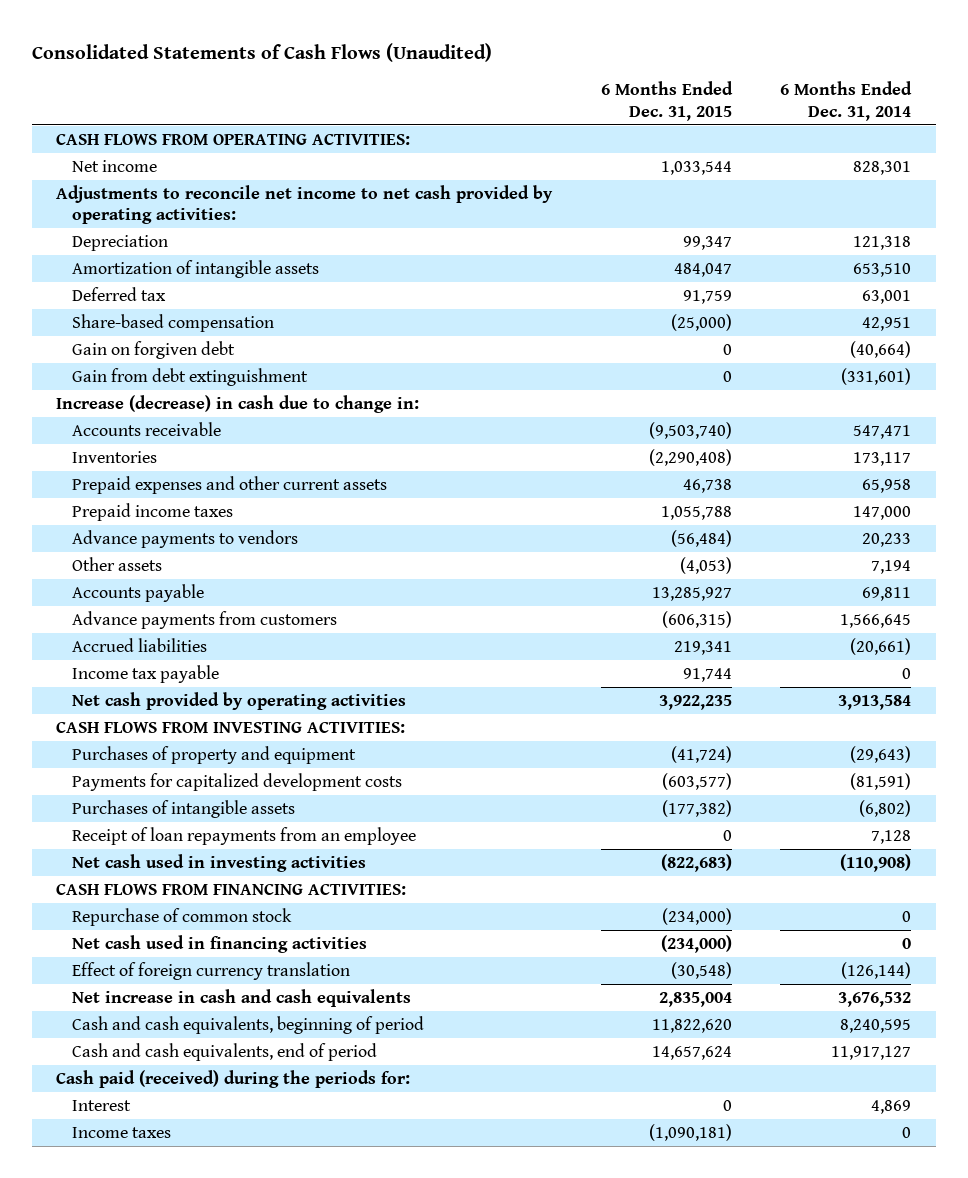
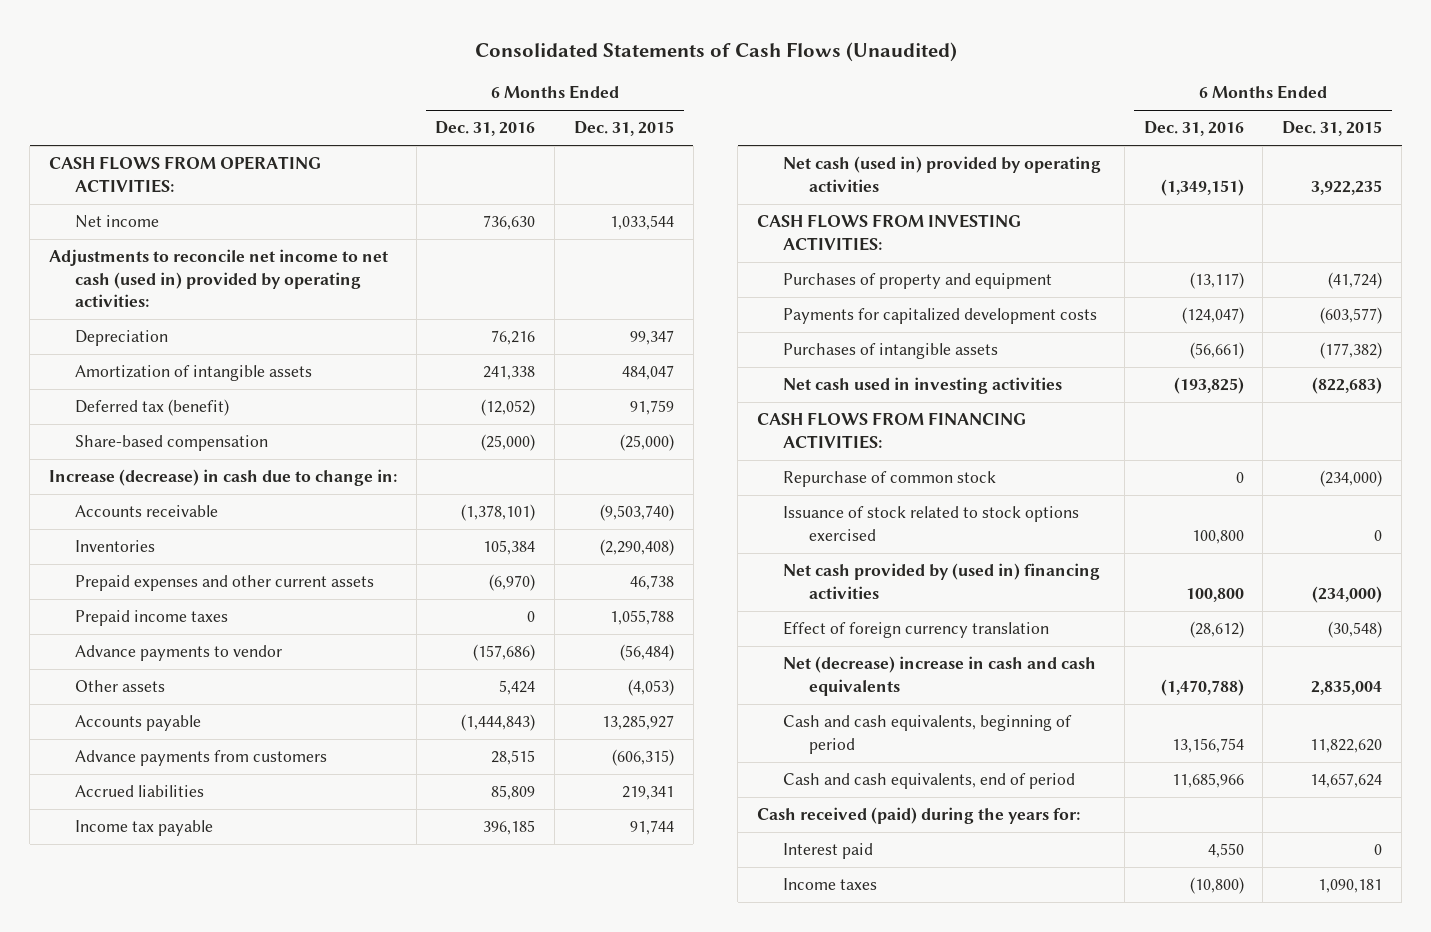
[780,81,913,121] 6 Months Ended Dec. 31, 2014 -> none
none -> [435,121,536,137] Dec. 31, 2016
[56,184,554,225] Adjustments to reconcile net income to net cash provided by operating activities: -> [48,249,388,308] Adjustments to reconcile net income to net cash (used in) provided by operating activities:
[71,286,166,301] Deferred tax -> [74,399,229,417] Deferred tax (benefit)
[71,340,235,359] Gain on forgiven debt -> none
[71,367,308,386] Gain from debt extinguishment -> none
[71,529,298,548] Advance payments to vendors -> [74,645,282,662] Advance payments to vendor
[71,691,406,710] Net cash provided by operating activities -> [782,156,1101,192] Net cash (used in) provided by operating activities
[71,826,416,845] Receipt of loan repayments from an employee -> none
none -> [782,506,1079,541] Issuance of stock related to stock options exercised
[71,934,367,953] Net cash used in financing activities -> [782,563,1100,599] Net cash provided by (used in) financing activities
[71,988,411,1007] Net increase in cash and cash equivalents -> [782,656,1096,696] Net (decrease) increase in cash and cash equivalents
[56,1069,411,1088] Cash paid (received) during the periods for: -> [757,807,1081,825] Cash received (paid) during the years for:
[71,1099,131,1111] Interest -> [782,843,873,860] Interest paid
[648,1123,732,1141] (1,090,181) -> [1318,879,1383,894] 1,090,181

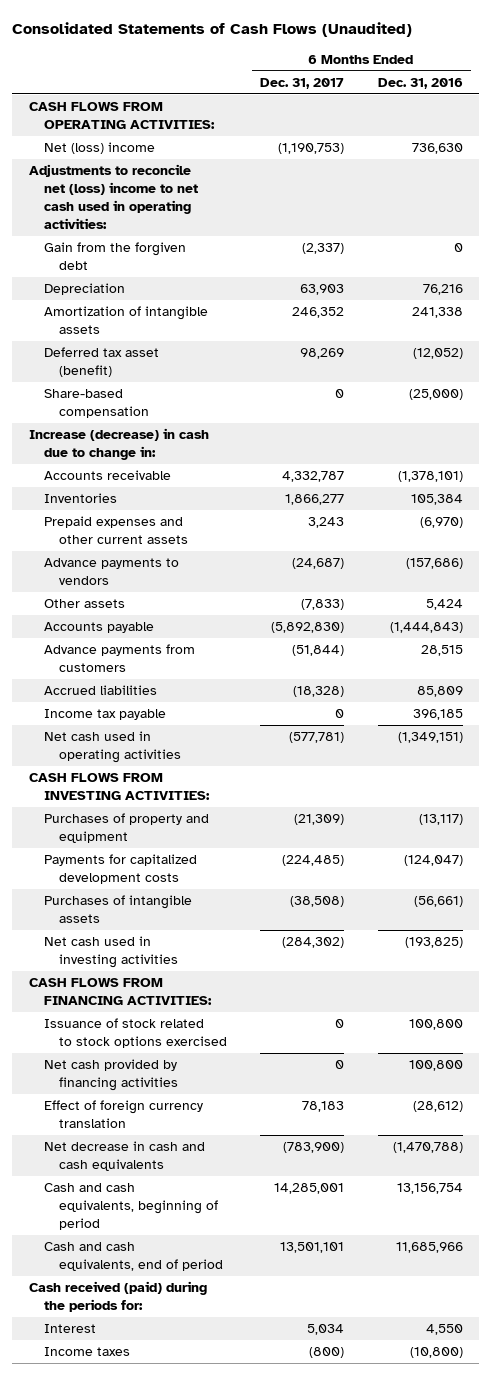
[574,121,675,137] Dec. 31, 2015 -> none
none -> [260,77,345,89] Dec. 31, 2017
[74,215,159,229] Net income -> [43,142,155,155] Net (loss) income
[48,249,388,308] Adjustments to reconcile net income to net cash (used in) provided by operating activities: -> [28,164,198,229] Adjustments to reconcile net (loss) income to net cash used in operating activities:
none -> [43,242,186,271] Gain from the forgiven debt
[74,399,229,417] Deferred tax (benefit) -> [43,347,159,378] Deferred tax asset (benefit)
[74,610,228,627] Prepaid income taxes -> none
[74,645,282,662] Advance payments to vendor -> [43,558,179,586] Advance payments to vendors
[782,156,1101,192] Net cash (used in) provided by operating activities -> [43,731,182,764] Net cash used in operating activities
[782,471,996,488] Repurchase of common stock -> none
[782,563,1100,599] Net cash provided by (used in) financing activities -> [43,1059,179,1092] Net cash provided by financing activities
[782,656,1096,696] Net (decrease) increase in cash and cash equivalents -> [43,1141,205,1172] Net decrease in cash and cash equivalents
[757,807,1081,825] Cash received (paid) during the years for: -> [28,1281,207,1313] Cash received (paid) during the periods for:
[782,843,873,860] Interest paid -> [43,1324,96,1334] Interest

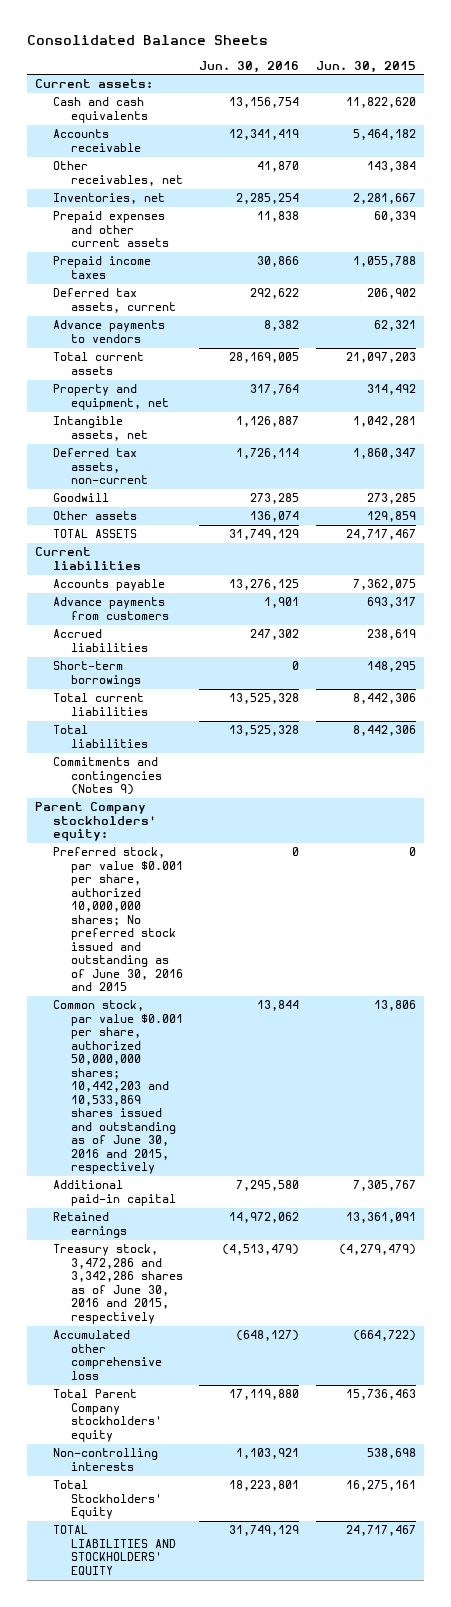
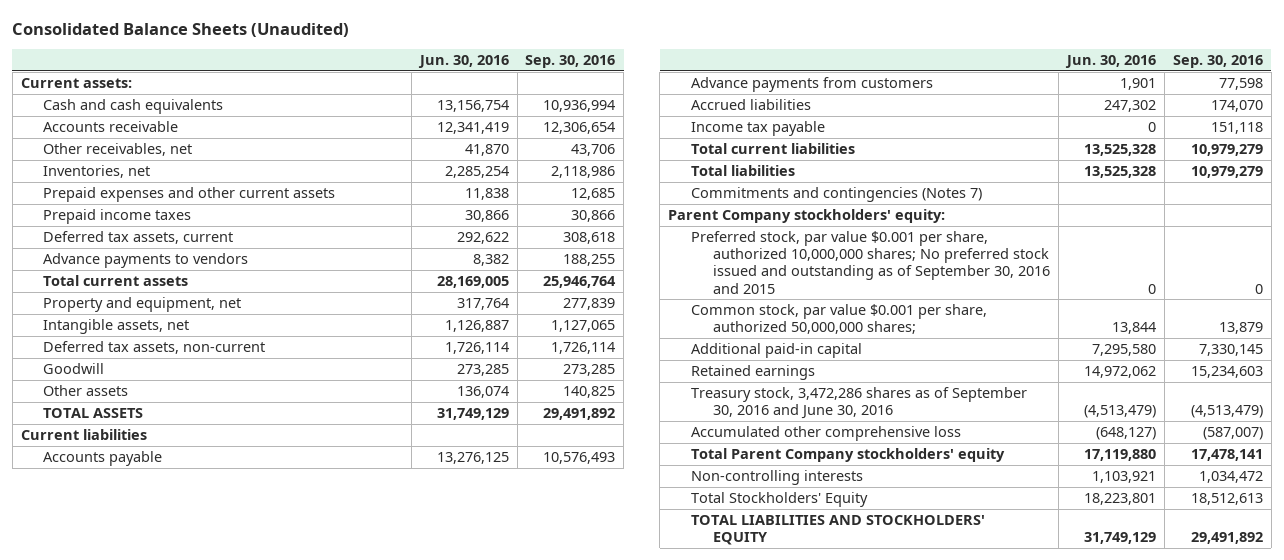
[26,34,268,45] Consolidated Balance Sheets -> [12,22,350,37] Consolidated Balance Sheets (Unaudited)
[315,60,416,73] Jun. 30, 2015 -> none
none -> [525,55,616,69] Sep. 30, 2016
[53,661,142,687] Short-term borrowings -> none
none -> [690,121,825,137] Income tax payable
[53,757,163,796] Commitments and contingencies (Notes 9) -> [690,187,982,203] Commitments and contingencies (Notes 7)
[53,847,184,992] Preferred stock, par value $0.001 per share, authorized 10,000,000 shares; No preferred stock issued and outstanding as of June 30, 2016 and 2015 -> [690,231,1051,294] Preferred stock, par value $0.001 per share, authorized 10,000,000 shares; No preferred stock issued and outstanding as of September 30, 2016 and 2015
[53,1000,184,1175] Common stock, par value $0.001 per share, authorized 50,000,000 shares; 10,442,203 and 10,533,869 shares issued and outstanding as of June 30, 2016 and 2015, respectively -> [690,304,987,335] Common stock, par value $0.001 per share, authorized 50,000,000 shares;
[53,1244,184,1324] Treasury stock, 3,472,286 and 3,342,286 shares as of June 30, 2016 and 2015, respectively -> [690,387,1027,420] Treasury stock, 3,472,286 shares as of September 30, 2016 and June 30, 2016

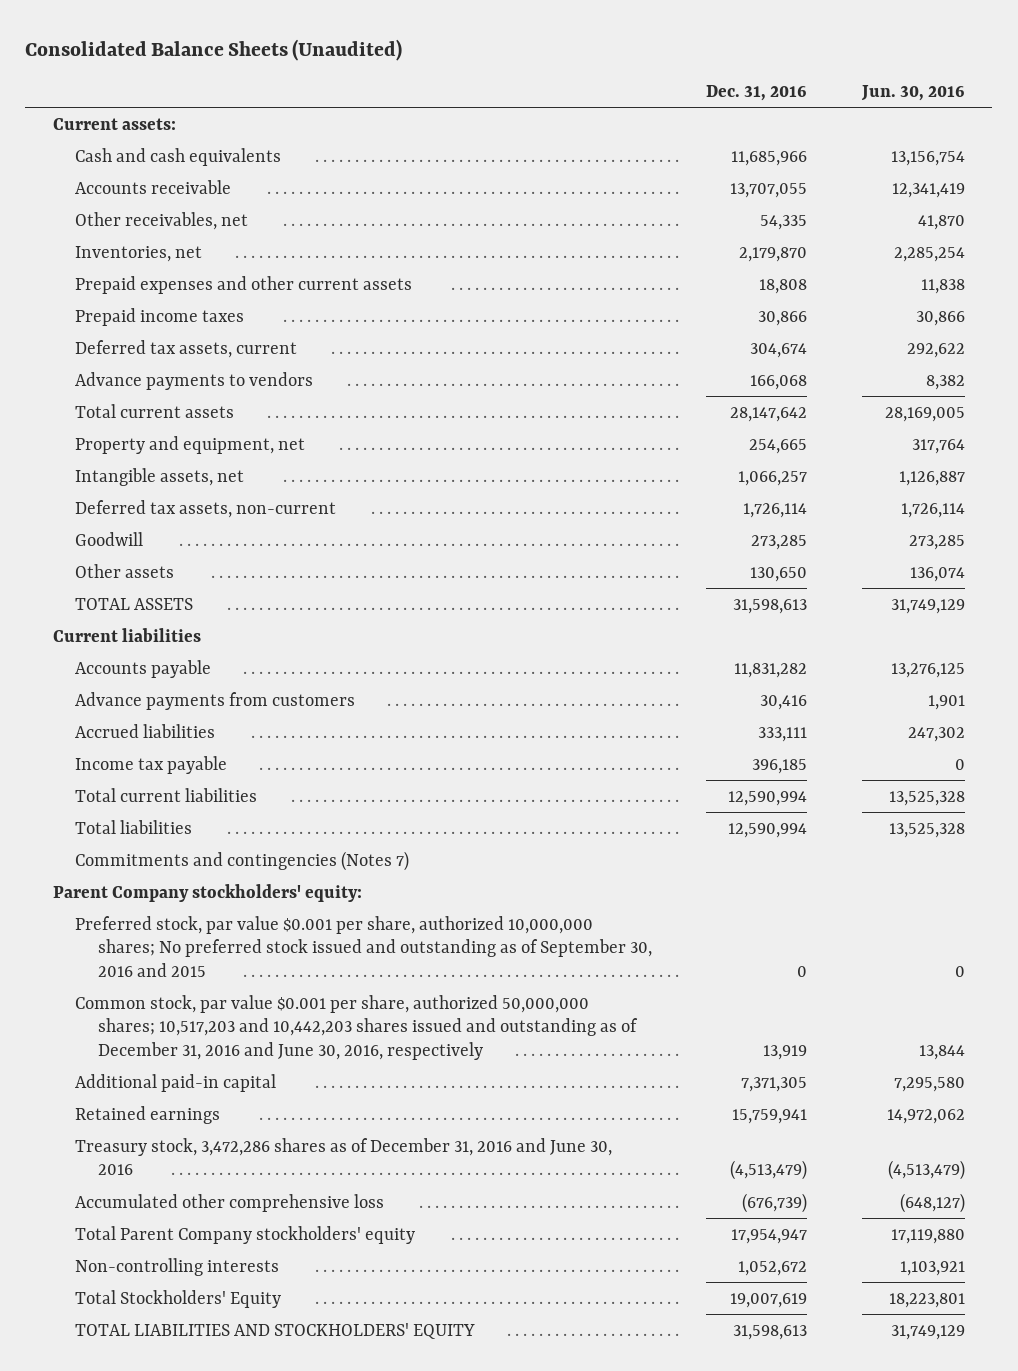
[525,55,616,69] Sep. 30, 2016 -> none
none -> [706,84,808,101] Dec. 31, 2016
[690,304,987,335] Common stock, par value $0.001 per share, authorized 50,000,000 shares; -> [75,994,638,1060] Common stock, par value $0.001 per share, authorized 50,000,000 shares; 10,517,203 and 10,442,203 shares issued and outstanding as of December 31, 2016 and June 30, 2016, respectively
[690,387,1027,420] Treasury stock, 3,472,286 shares as of September 30, 2016 and June 30, 2016 -> [75,1137,613,1176] Treasury stock, 3,472,286 shares as of December 31, 2016 and June 30, 2016

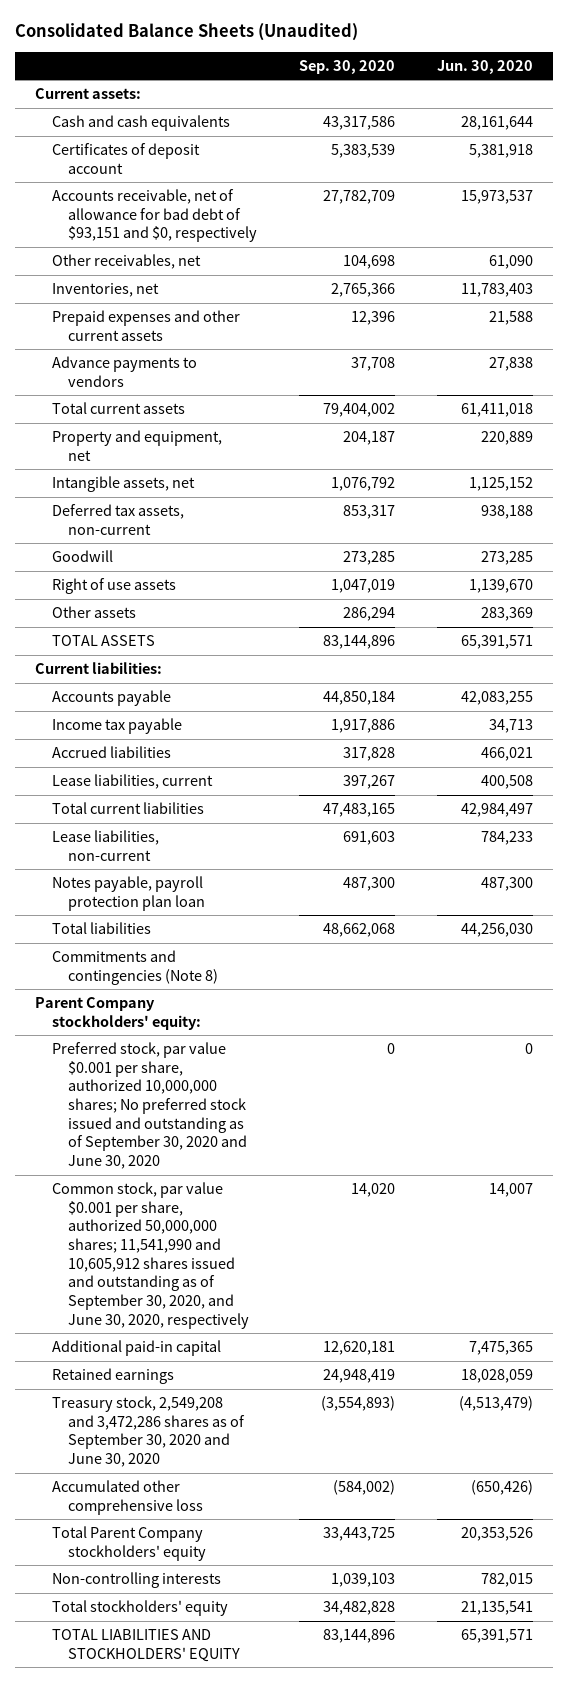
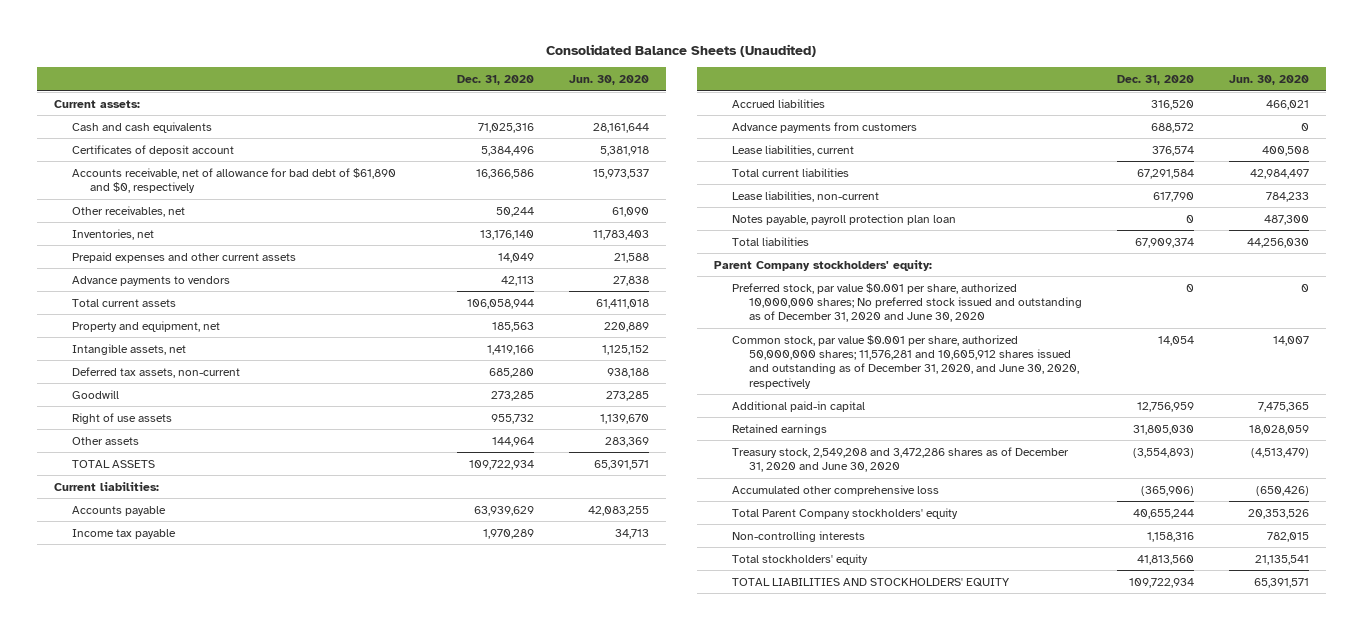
[299,59,396,74] Sep. 30, 2020 -> none
none -> [457,75,535,86] Dec. 31, 2020
[51,189,258,243] Accounts receivable, net of allowance for bad debt of $93,151 and $0, respectively -> [71,167,396,194] Accounts receivable, net of allowance for bad debt of $61,890 and $0, respectively
none -> [731,121,917,133] Advance payments from customers
[51,950,219,985] Commitments and contingencies (Note 8) -> none
[51,1042,248,1169] Preferred stock, par value $0.001 per share, authorized 10,000,000 shares; No preferred stock issued and outstanding as of September 30, 2020 and June 30, 2020 -> [731,282,1083,323] Preferred stock, par value $0.001 per share, authorized 10,000,000 shares; No preferred stock issued and outstanding as of December 31, 2020 and June 30, 2020
[51,1182,250,1329] Common stock, par value $0.001 per share, authorized 50,000,000 shares; 11,541,990 and 10,605,912 shares issued and outstanding as of September 30, 2020, and June 30, 2020, respectively -> [731,334,1080,389] Common stock, par value $0.001 per share, authorized 50,000,000 shares; 11,576,281 and 10,605,912 shares issued and outstanding as of December 31, 2020, and June 30, 2020, respectively
[51,1396,246,1468] Treasury stock, 2,549,208 and 3,472,286 shares as of September 30, 2020 and June 30, 2020 -> [731,446,1069,473] Treasury stock, 2,549,208 and 3,472,286 shares as of December 31, 2020 and June 30, 2020

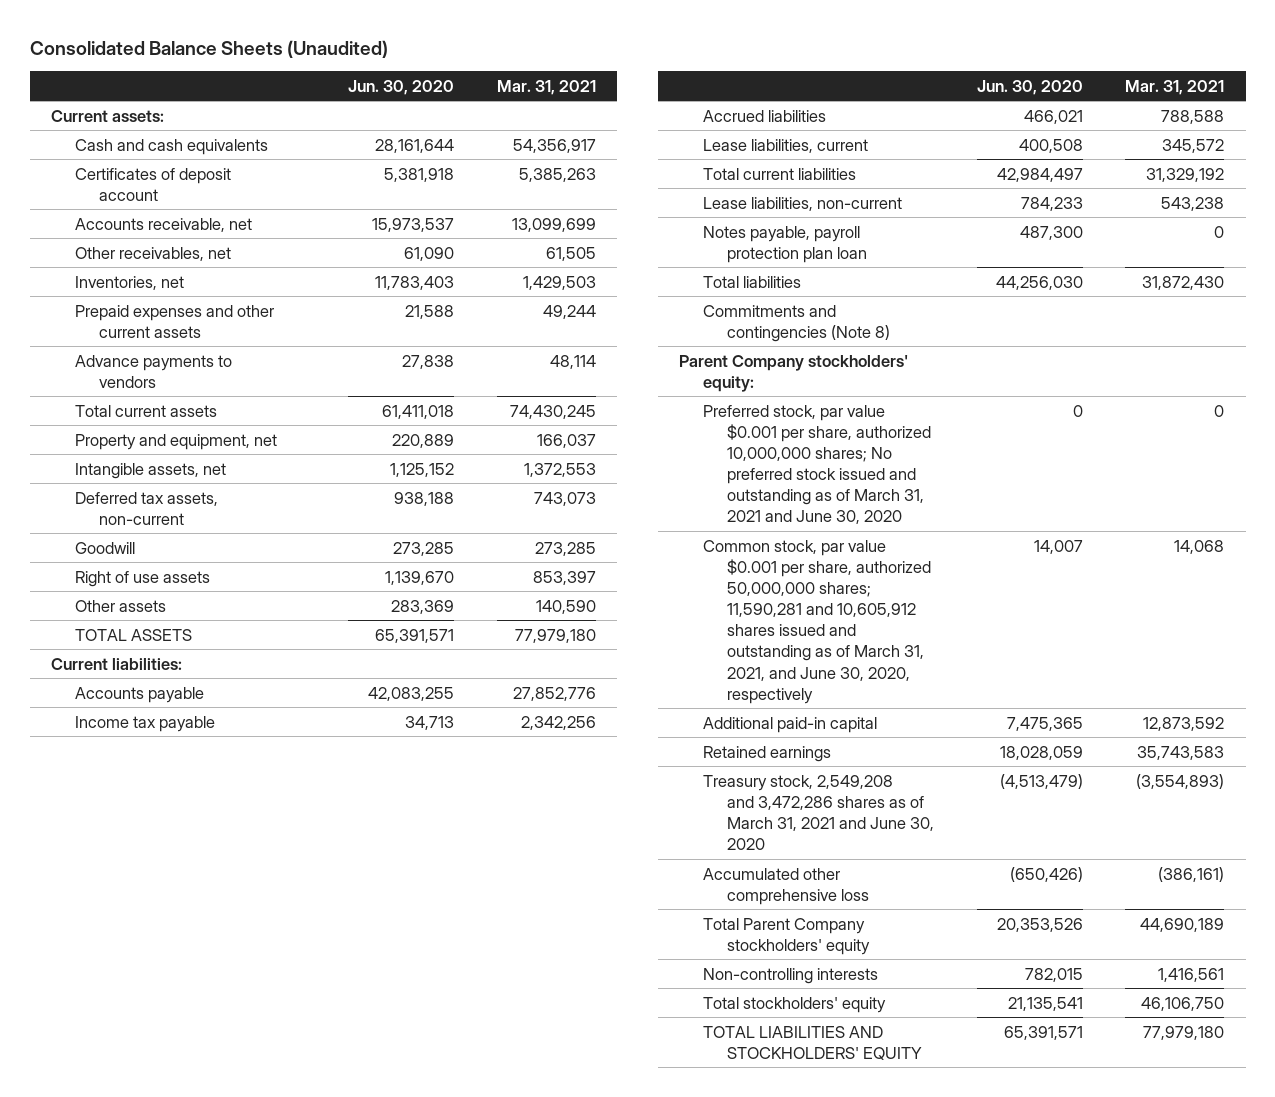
[457,75,535,86] Dec. 31, 2020 -> none
none -> [496,79,596,95] Mar. 31, 2021
[71,167,396,194] Accounts receivable, net of allowance for bad debt of $61,890 and $0, respectively -> [74,217,252,232] Accounts receivable, net
[731,121,917,133] Advance payments from customers -> none
none -> [703,304,891,342] Commitments and contingencies (Note 8)
[731,282,1083,323] Preferred stock, par value $0.001 per share, authorized 10,000,000 shares; No preferred stock issued and outstanding as of December 31, 2020 and June 30, 2020 -> [703,404,932,525] Preferred stock, par value $0.001 per share, authorized 10,000,000 shares; No preferred stock issued and outstanding as of March 31, 2021 and June 30, 2020
[731,334,1080,389] Common stock, par value $0.001 per share, authorized 50,000,000 shares; 11,576,281 and 10,605,912 shares issued and outstanding as of December 31, 2020, and June 30, 2020, respectively -> [703,539,932,704] Common stock, par value $0.001 per share, authorized 50,000,000 shares; 11,590,281 and 10,605,912 shares issued and outstanding as of March 31, 2021, and June 30, 2020, respectively
[731,446,1069,473] Treasury stock, 2,549,208 and 3,472,286 shares as of December 31, 2020 and June 30, 2020 -> [703,774,935,851] Treasury stock, 2,549,208 and 3,472,286 shares as of March 31, 2021 and June 30, 2020

